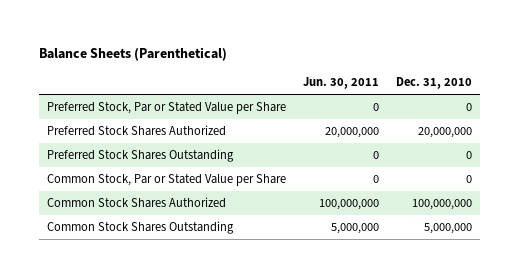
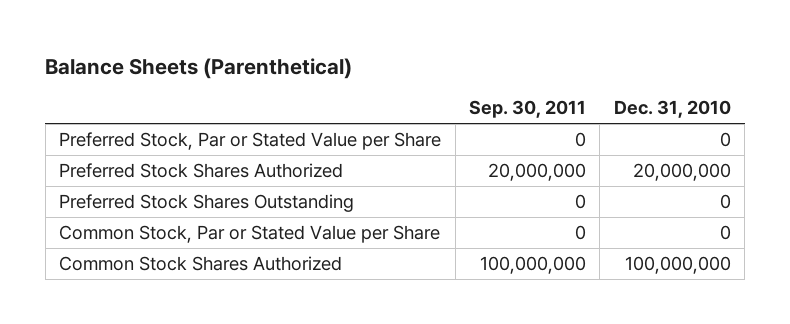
[303,77,380,90] Jun. 30, 2011 -> none
none -> [469,100,587,119] Sep. 30, 2011
[47,221,235,235] Common Stock Shares Outstanding -> none

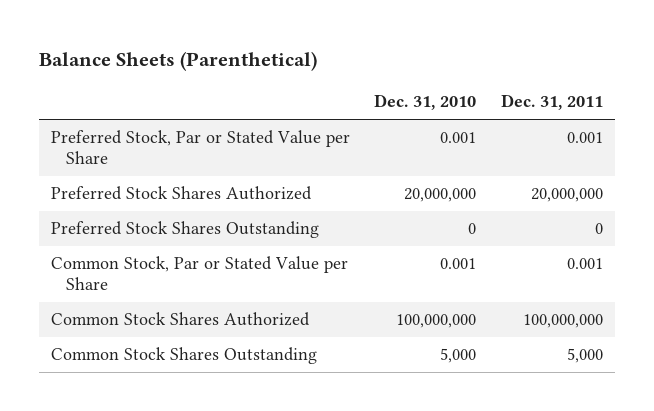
[469,100,587,119] Sep. 30, 2011 -> none
none -> [500,94,603,111] Dec. 31, 2011
[719,132,731,148] 0 -> [440,132,477,144] 0.001
[719,225,731,241] 0 -> [440,258,477,270] 0.001
none -> [50,347,317,365] Common Stock Shares Outstanding

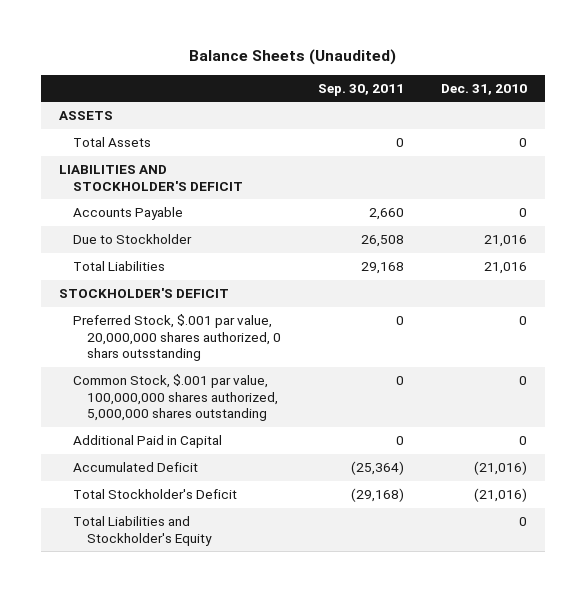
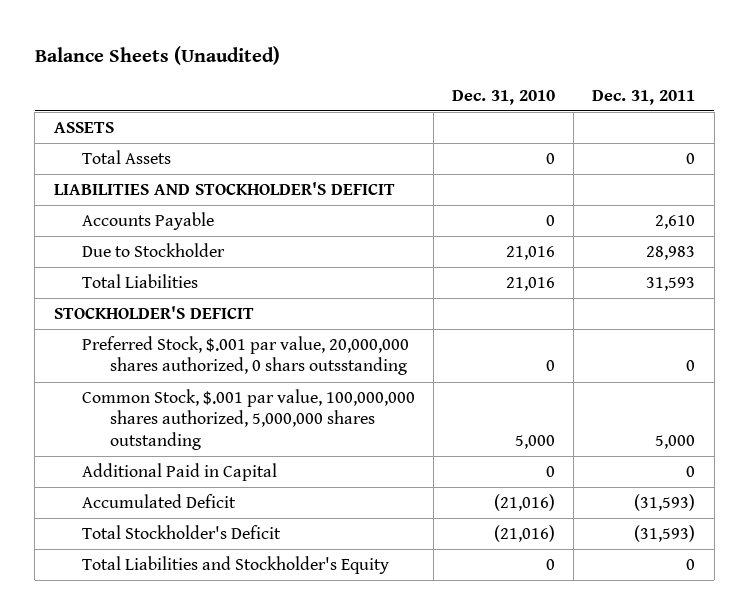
[317,83,404,96] Sep. 30, 2011 -> none
none -> [592,89,696,105] Dec. 31, 2011
[518,376,527,386] 0 -> [515,434,556,449] 5,000

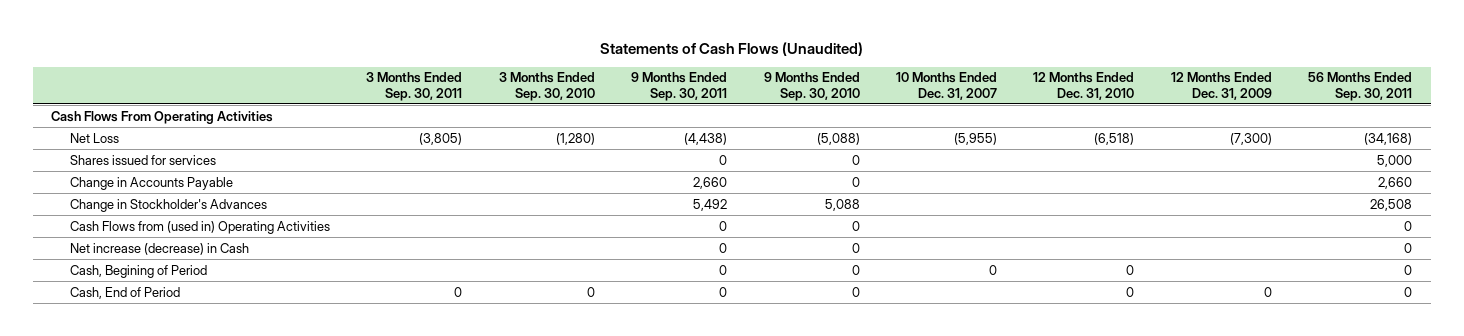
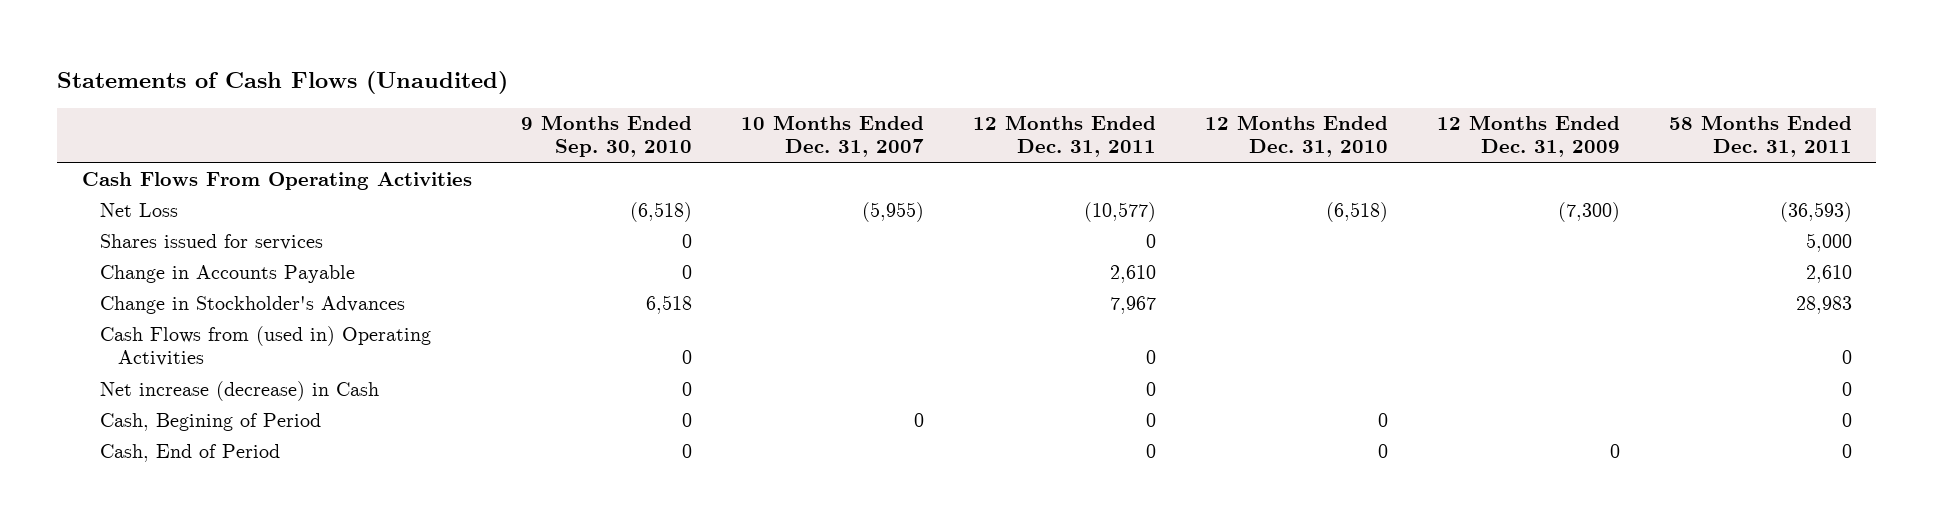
[366,72,463,101] 3 Months Ended Sep. 30, 2011 -> none
[498,72,595,101] 3 Months Ended Sep. 30, 2010 -> none
[631,72,728,101] 9 Months Ended Sep. 30, 2011 -> none
[1308,72,1413,101] 56 Months Ended Sep. 30, 2011 -> none
none -> [972,115,1156,158] 12 Months Ended Dec. 31, 2011
none -> [1668,115,1852,158] 58 Months Ended Dec. 31, 2011
[816,132,860,145] (5,088) -> [629,201,692,222] (6,518)
[824,198,860,211] 5,088 -> [645,294,692,314] 6,518

